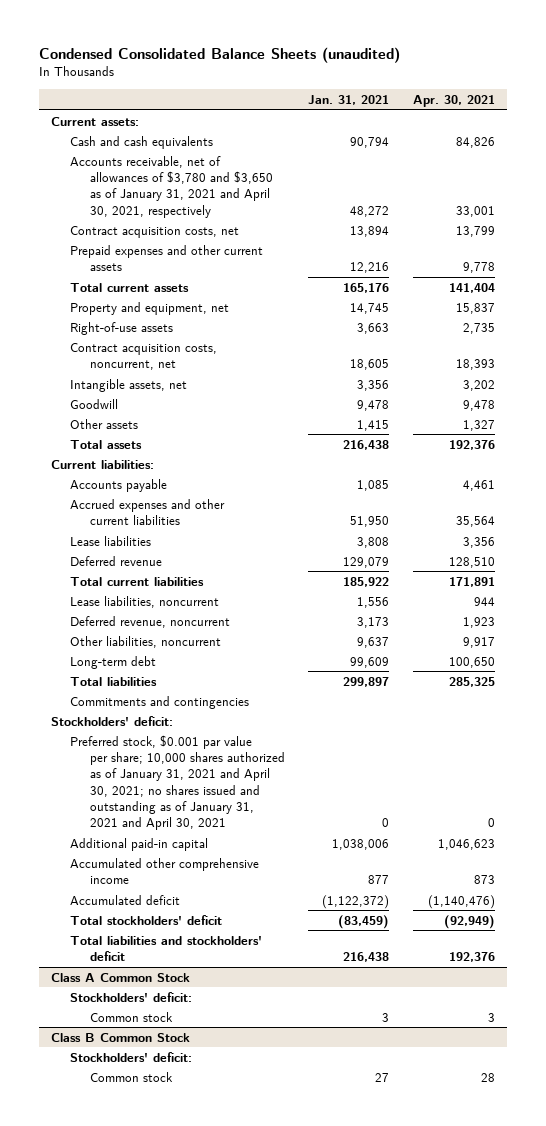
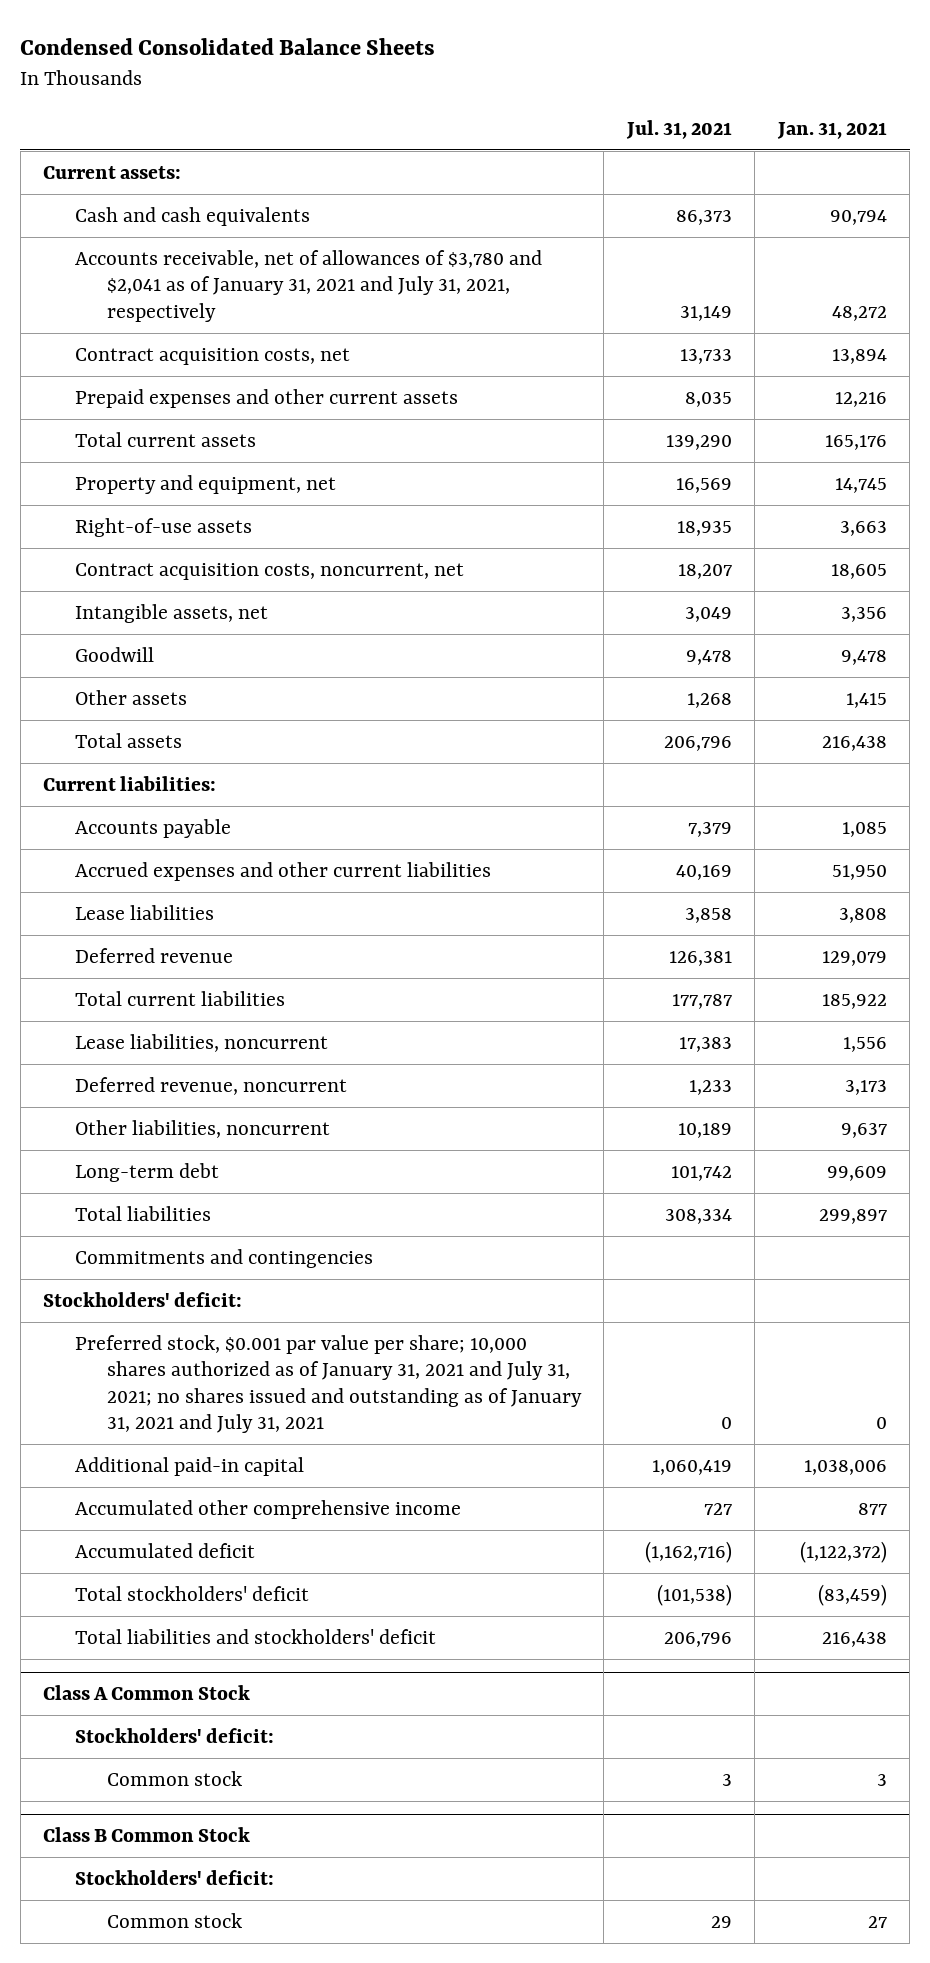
[38,46,400,63] Condensed Consolidated Balance Sheets (unaudited) -> [20,37,436,55] Condensed Consolidated Balance Sheets
[412,94,495,107] Apr. 30, 2021 -> none
none -> [625,119,732,139] Jul. 31, 2021
[70,155,273,218] Accounts receivable, net of allowances of $3,780 and $3,650 as of January 31, 2021 and April 30, 2021, respectively -> [75,249,543,322] Accounts receivable, net of allowances of $3,780 and $2,041 as of January 31, 2021 and July 31, 2021, respectively
[70,734,285,831] Preferred stock, $0.001 par value per share; 10,000 shares authorized as of January 31, 2021 and April 30, 2021; no shares issued and outstanding as of January 31, 2021 and April 30, 2021 -> [75,1334,582,1434] Preferred stock, $0.001 par value per share; 10,000 shares authorized as of January 31, 2021 and July 31, 2021; no shares issued and outstanding as of January 31, 2021 and July 31, 2021

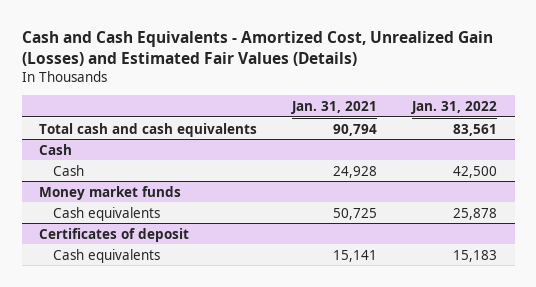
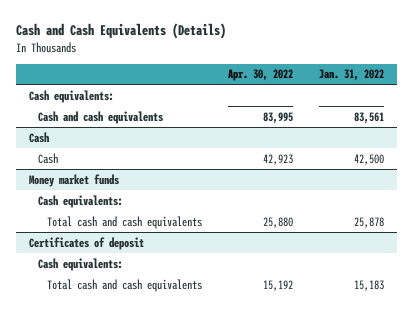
[21,30,493,66] Cash and Cash Equivalents - Amortized Cost, Unrealized Gain (Losses) and Estimated Fair Values (Details) -> [16,23,227,40] Cash and Cash Equivalents (Details)
[291,100,378,114] Jan. 31, 2021 -> none
none -> [227,69,293,82] Apr. 30, 2022
none -> [29,89,115,103] Cash equivalents:
[39,122,258,137] Total cash and cash equivalents -> [37,110,163,124] Cash and cash equivalents
none -> [37,194,123,208] Cash equivalents:
[52,206,160,221] Cash equivalents -> [46,215,202,229] Total cash and cash equivalents
none -> [37,257,123,271] Cash equivalents:
[52,248,160,263] Cash equivalents -> [46,278,202,292] Total cash and cash equivalents

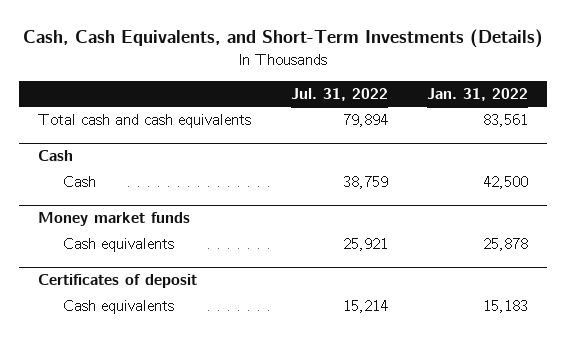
[16,23,227,40] Cash and Cash Equivalents (Details) -> [23,29,544,49] Cash, Cash Equivalents, and Short-Term Investments (Details)
[227,69,293,82] Apr. 30, 2022 -> none
none -> [290,87,388,101] Jul. 31, 2022
[29,89,115,103] Cash equivalents: -> none
[37,110,163,124] Cash and cash equivalents -> [38,114,252,129] Total cash and cash equivalents
[37,194,123,208] Cash equivalents: -> none
[46,215,202,229] Total cash and cash equivalents -> [62,238,174,253] Cash equivalents
[37,257,123,271] Cash equivalents: -> none
[46,278,202,292] Total cash and cash equivalents -> [62,300,174,315] Cash equivalents

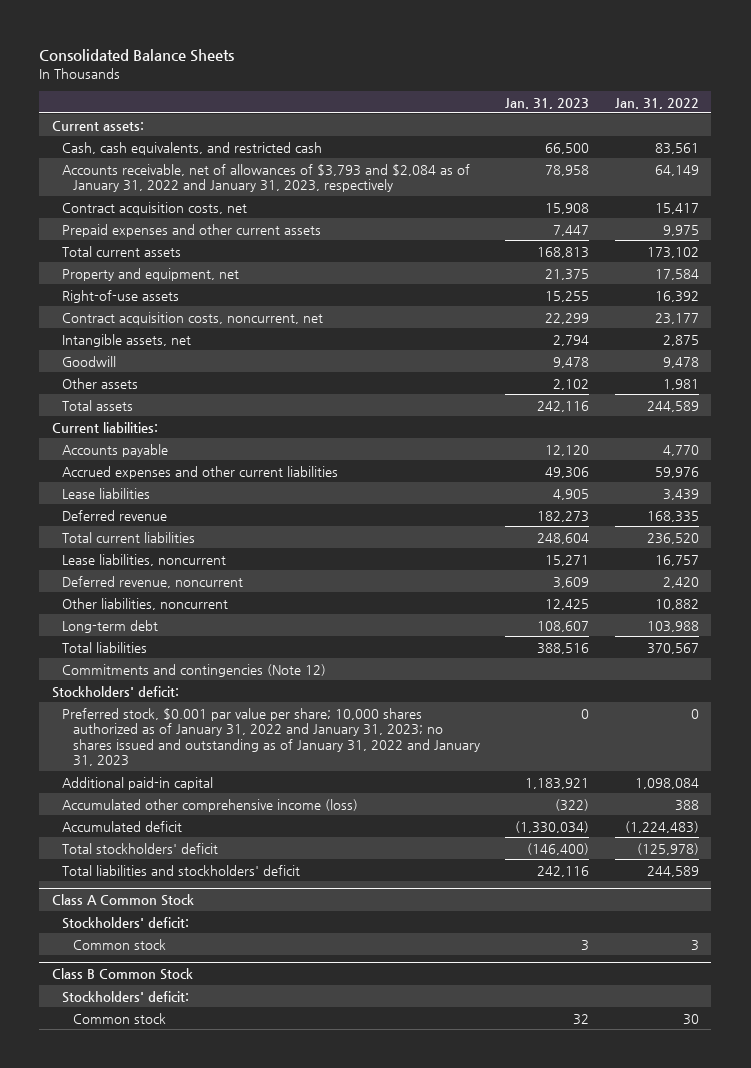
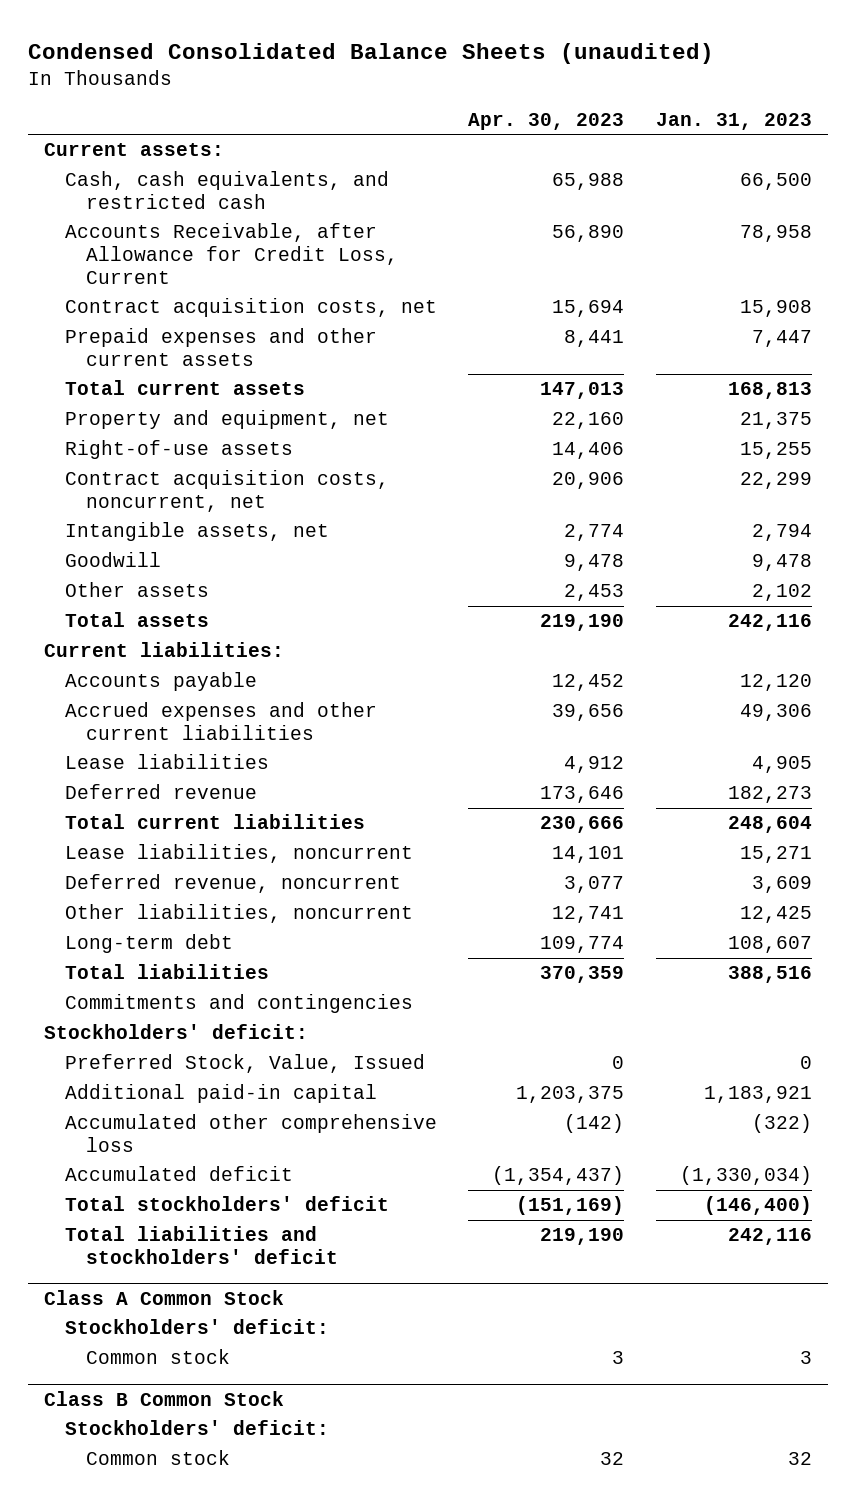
[39,48,235,62] Consolidated Balance Sheets -> [28,42,715,64] Condensed Consolidated Balance Sheets (unaudited)
[614,97,699,109] Jan. 31, 2022 -> none
none -> [468,112,625,130] Apr. 30, 2023
[62,163,471,193] Accounts receivable, net of allowances of $3,793 and $2,084 as of January 31, 2022 and January 31, 2023, respectively -> [64,223,398,284] Accounts Receivable, after Allowance for Credit Loss, Current
[62,663,327,677] Commitments and contingencies (Note 12) -> [64,994,413,1014] Commitments and contingencies
[62,707,480,767] Preferred stock, $0.001 par value per share; 10,000 shares authorized as of January 31, 2022 and January 31, 2023; no shares issued and outstanding as of January 31, 2022 and January 31, 2023 -> [64,1054,425,1074] Preferred Stock, Value, Issued
[62,798,359,812] Accumulated other comprehensive income (loss) -> [64,1114,437,1153] Accumulated other comprehensive loss

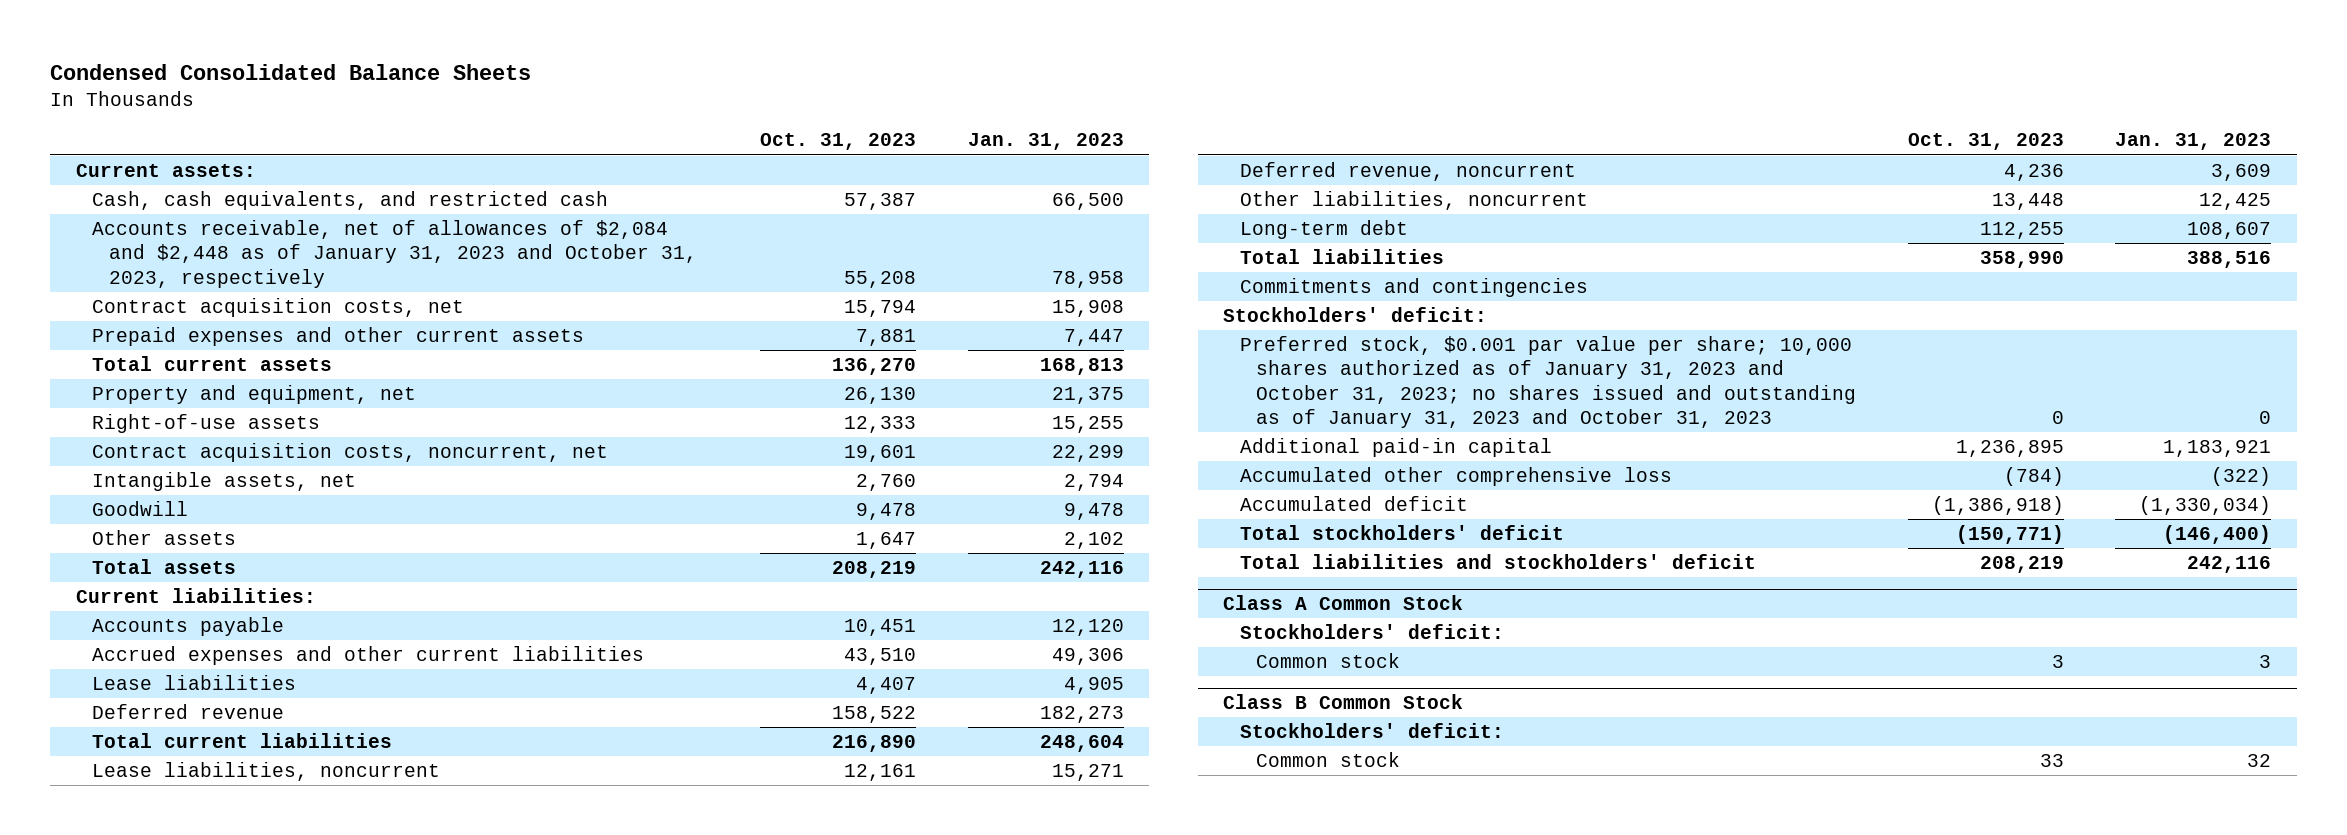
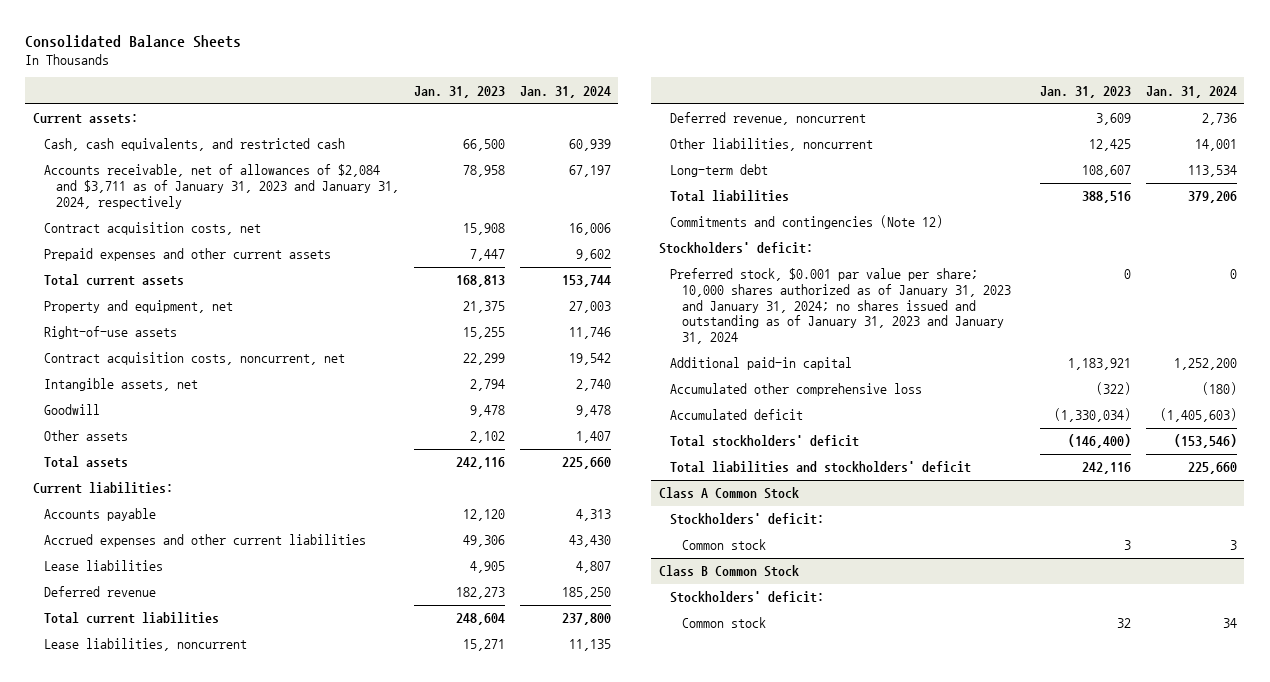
[50,64,532,81] Condensed Consolidated Balance Sheets -> [25,35,242,49] Consolidated Balance Sheets
[760,133,917,151] Oct. 31, 2023 -> none
none -> [519,85,611,98] Jan. 31, 2024
[92,219,697,288] Accounts receivable, net of allowances of $2,084 and $2,448 as of January 31, 2023 and October 31, 2023, respectively -> [44,164,399,209] Accounts receivable, net of allowances of $2,084 and $3,711 as of January 31, 2023 and January 31, 2024, respectively
[1239,277,1588,297] Commitments and contingencies -> [670,215,944,230] Commitments and contingencies (Note 12)
[1239,335,1857,429] Preferred stock, $0.001 par value per share; 10,000 shares authorized as of January 31, 2023 and October 31, 2023; no shares issued and outstanding as of January 31, 2023 and October 31, 2023 -> [670,268,1011,344] Preferred stock, $0.001 par value per share; 10,000 shares authorized as of January 31, 2023 and January 31, 2024; no shares issued and outstanding as of January 31, 2023 and January 31, 2024

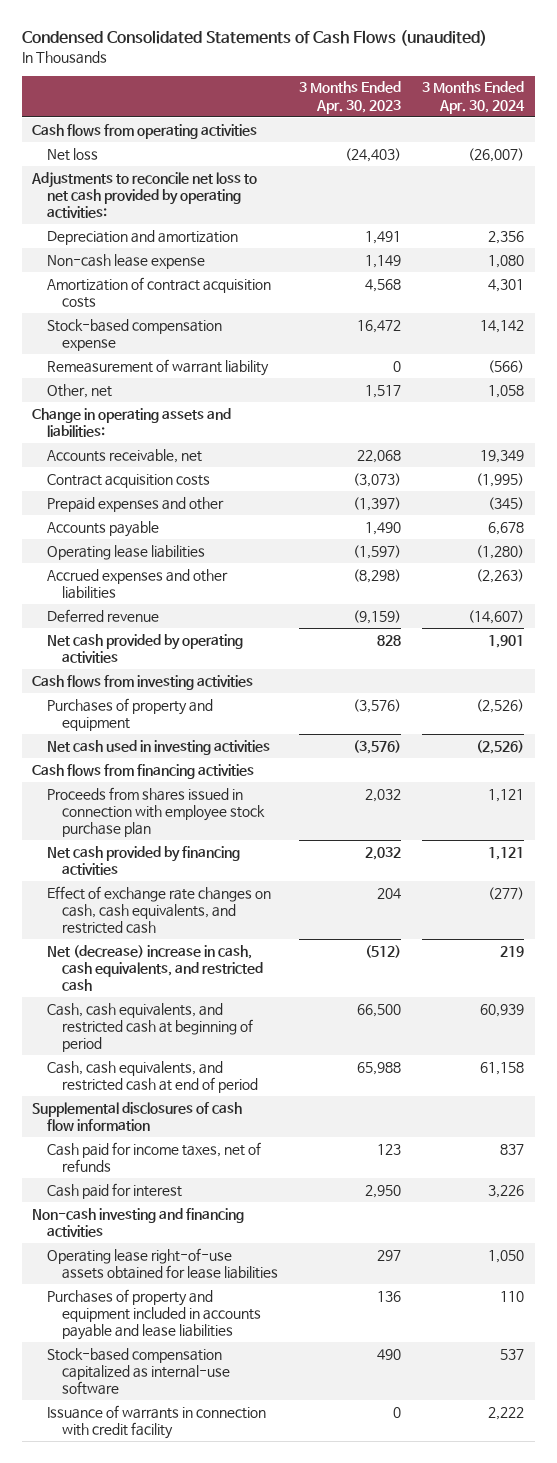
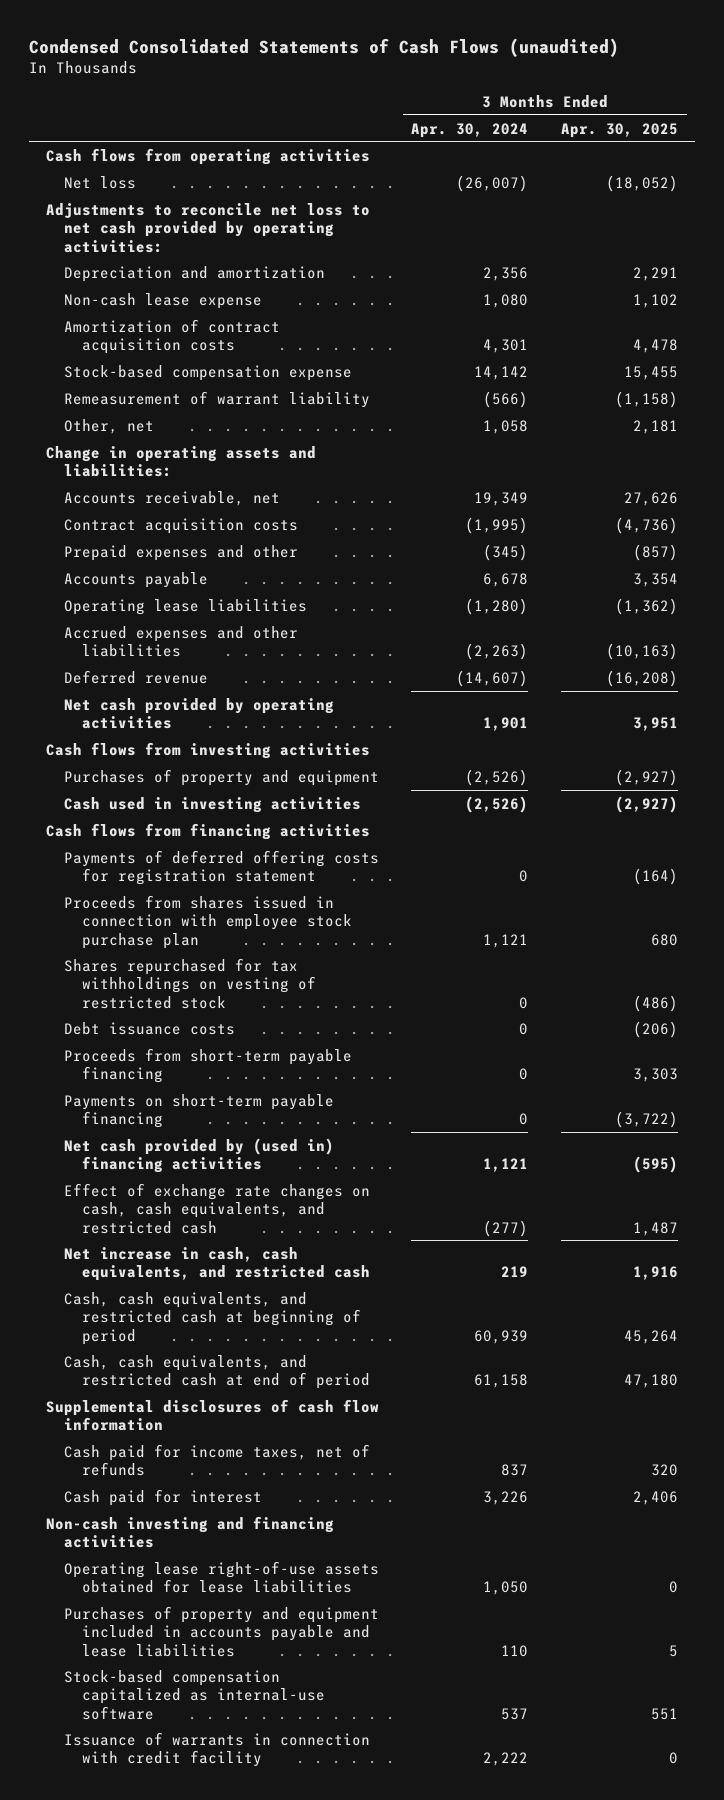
[298,81,401,114] 3 Months Ended Apr. 30, 2023 -> none
none -> [561,122,679,138] Apr. 30, 2025
[47,739,271,755] Net cash used in investing activities -> [63,796,361,813] Cash used in investing activities
none -> [63,849,379,886] Payments of deferred offering costs for registration statement
none -> [63,957,316,1009] Shares repurchased for tax withholdings on vesting of restricted stock
none -> [63,1021,235,1035] Debt issuance costs
none -> [63,1047,352,1084] Proceeds from short-term payable financing
none -> [63,1093,334,1129] Payments on short-term payable financing
[47,845,241,876] Net cash provided by financing activities -> [63,1137,334,1174] Net cash provided by (used in) financing activities
[47,944,263,992] Net (decrease) increase in cash, cash equivalents, and restricted cash -> [63,1246,370,1282] Net increase in cash, cash equivalents, and restricted cash

